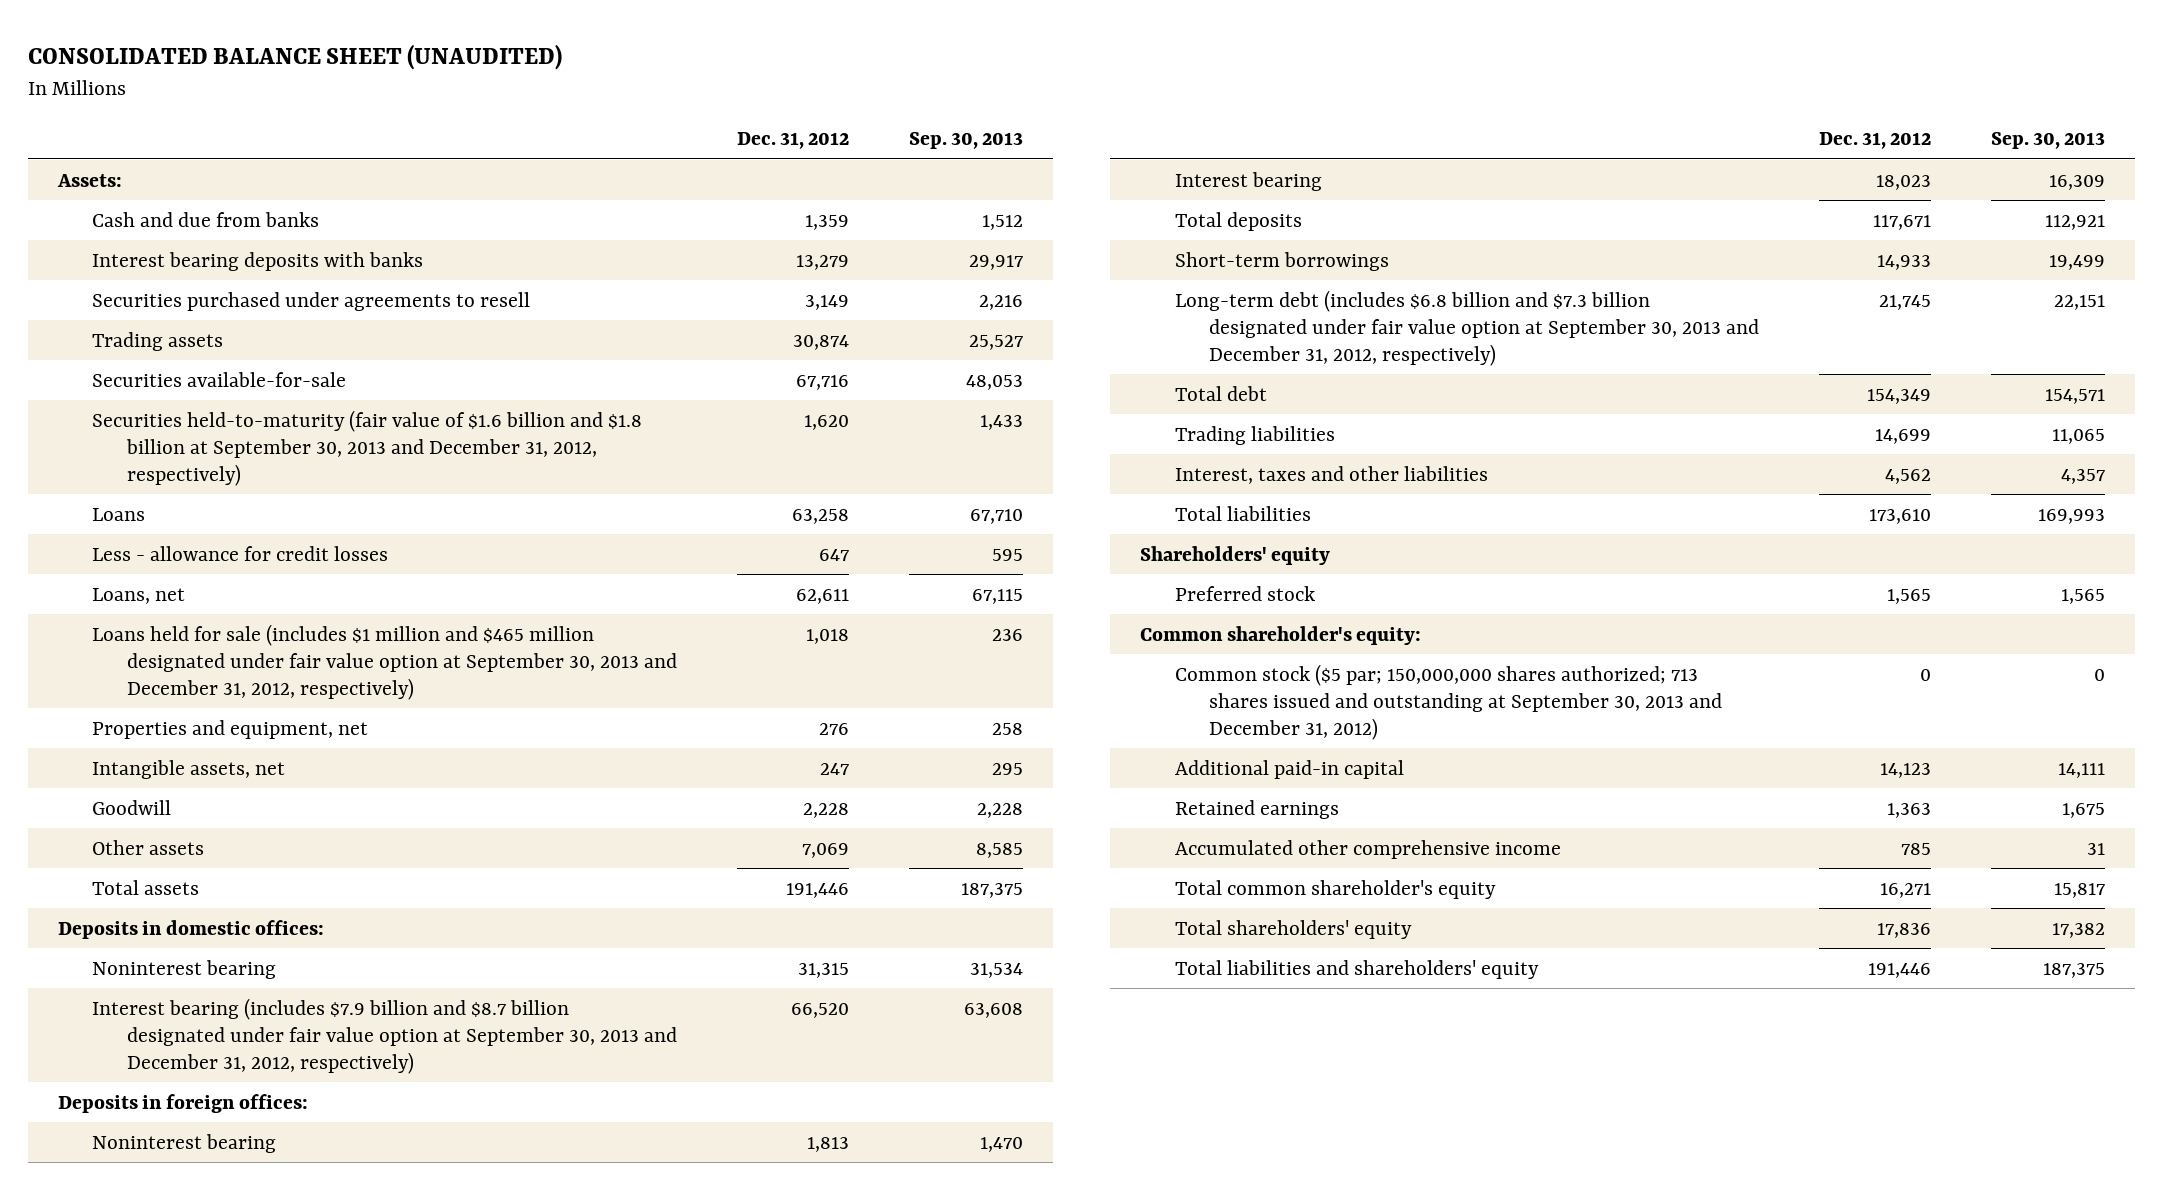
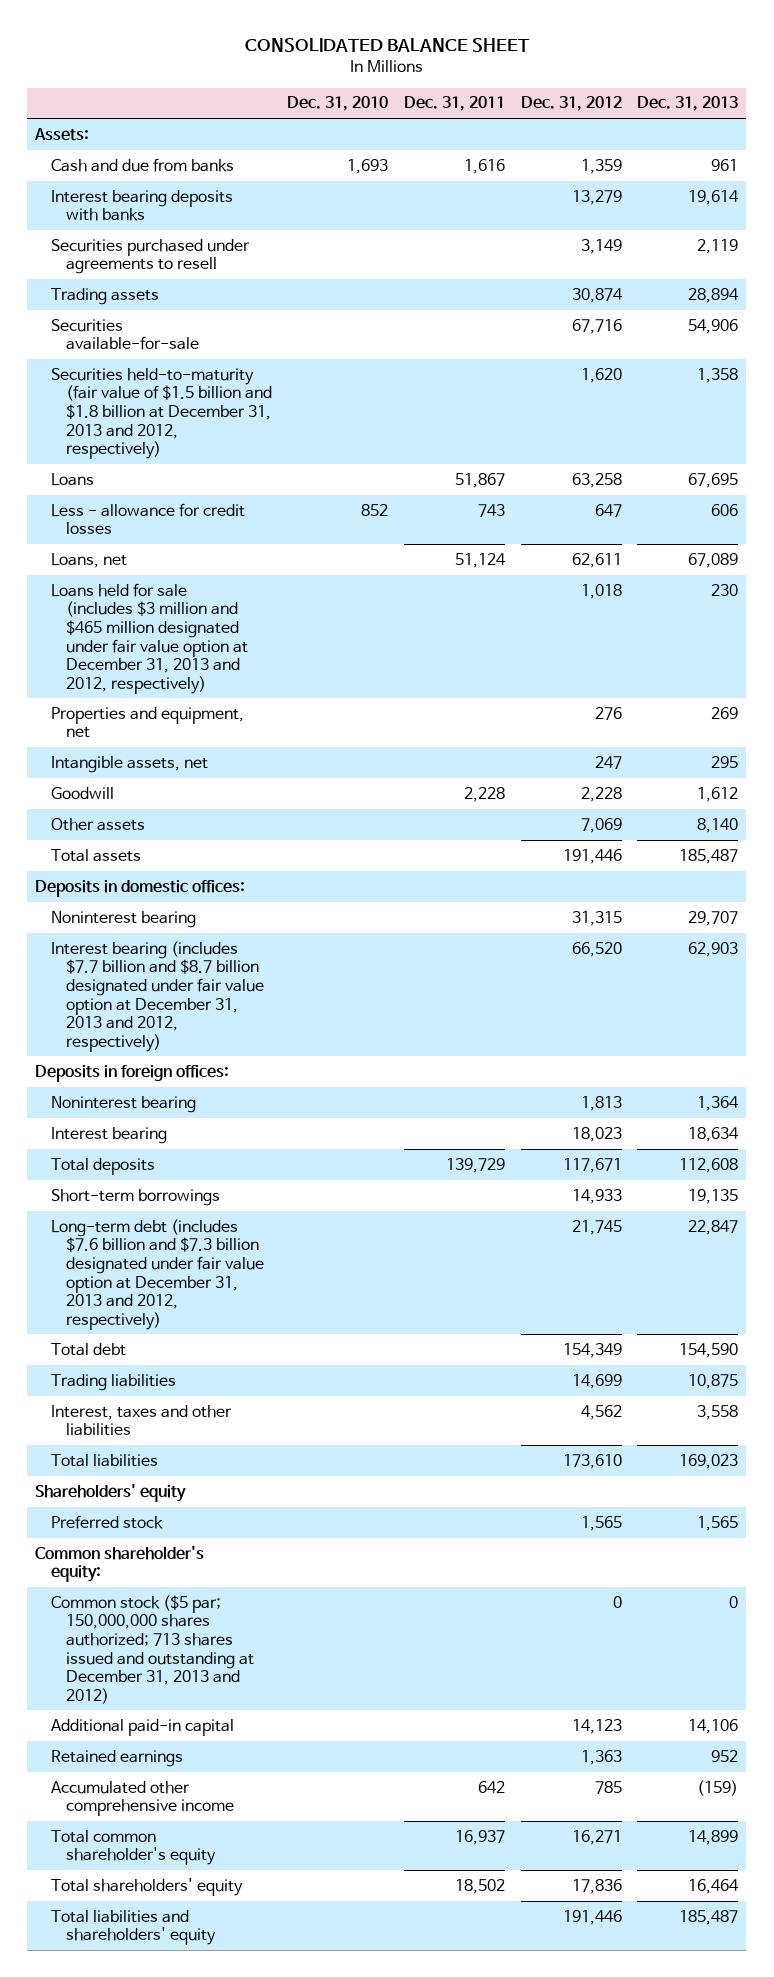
[27,43,562,70] CONSOLIDATED BALANCE SHEET (UNAUDITED) -> [244,38,530,53] CONSOLIDATED BALANCE SHEET
[908,131,1023,149] Sep. 30, 2013 -> none
none -> [287,96,389,112] Dec. 31, 2010
none -> [404,96,506,112] Dec. 31, 2011
none -> [637,96,739,112] Dec. 31, 2013
[92,409,643,486] Securities held-to-maturity (fair value of $1.6 billion and $1.8 billion at September 30, 2013 and December 31, 2012, respectively) -> [50,367,272,460] Securities held-to-maturity (fair value of $1.5 billion and $1.8 billion at December 31, 2013 and 2012, respectively)
[92,623,677,700] Loans held for sale (includes $1 million and $465 million designated under fair value option at September 30, 2013 and December 31, 2012, respectively) -> [50,582,248,694] Loans held for sale (includes $3 million and $465 million designated under fair value option at December 31, 2013 and 2012, respectively)
[92,997,677,1074] Interest bearing (includes $7.9 billion and $8.7 billion designated under fair value option at September 30, 2013 and December 31, 2012, respectively) -> [50,940,264,1052] Interest bearing (includes $7.7 billion and $8.7 billion designated under fair value option at December 31, 2013 and 2012, respectively)
[1174,289,1760,366] Long-term debt (includes $6.8 billion and $7.3 billion designated under fair value option at September 30, 2013 and December 31, 2012, respectively) -> [50,1218,264,1330] Long-term debt (includes $7.6 billion and $7.3 billion designated under fair value option at December 31, 2013 and 2012, respectively)
[1174,663,1723,740] Common stock ($5 par; 150,000,000 shares authorized; 713 shares issued and outstanding at September 30, 2013 and December 31, 2012) -> [50,1594,254,1704] Common stock ($5 par; 150,000,000 shares authorized; 713 shares issued and outstanding at December 31, 2013 and 2012)

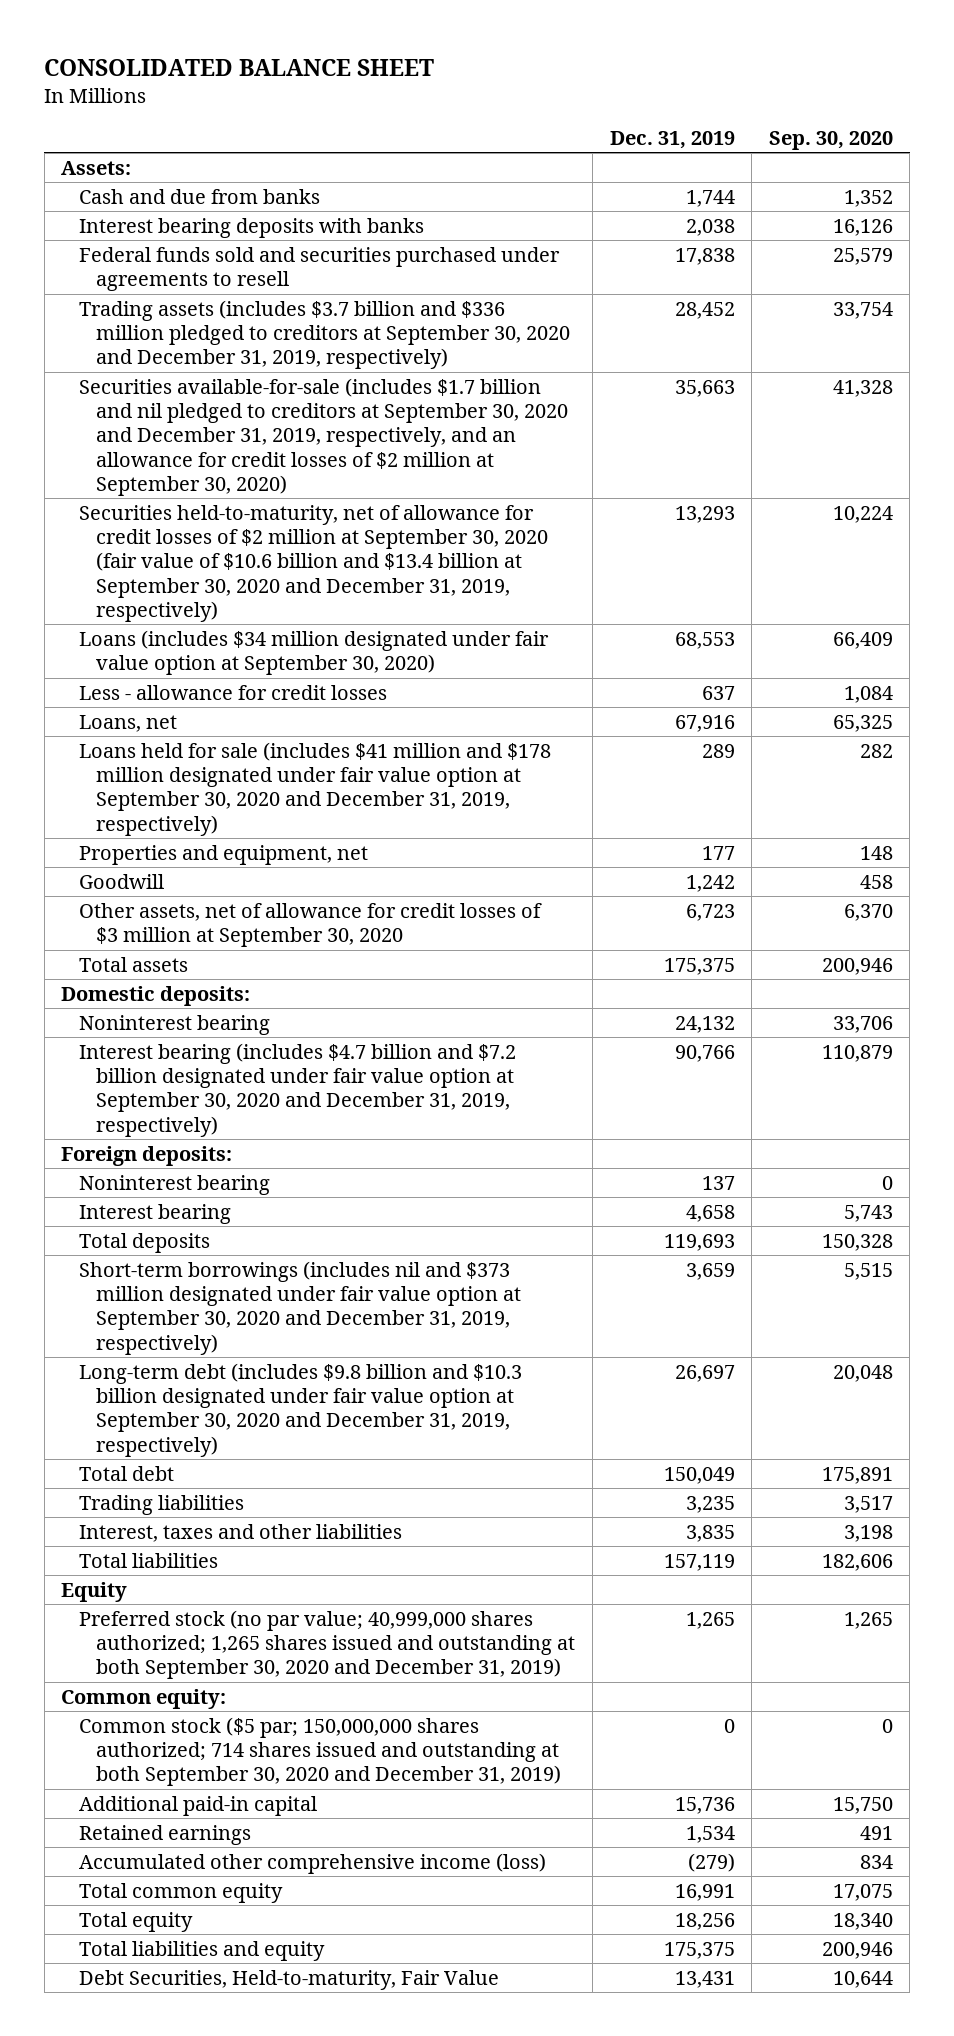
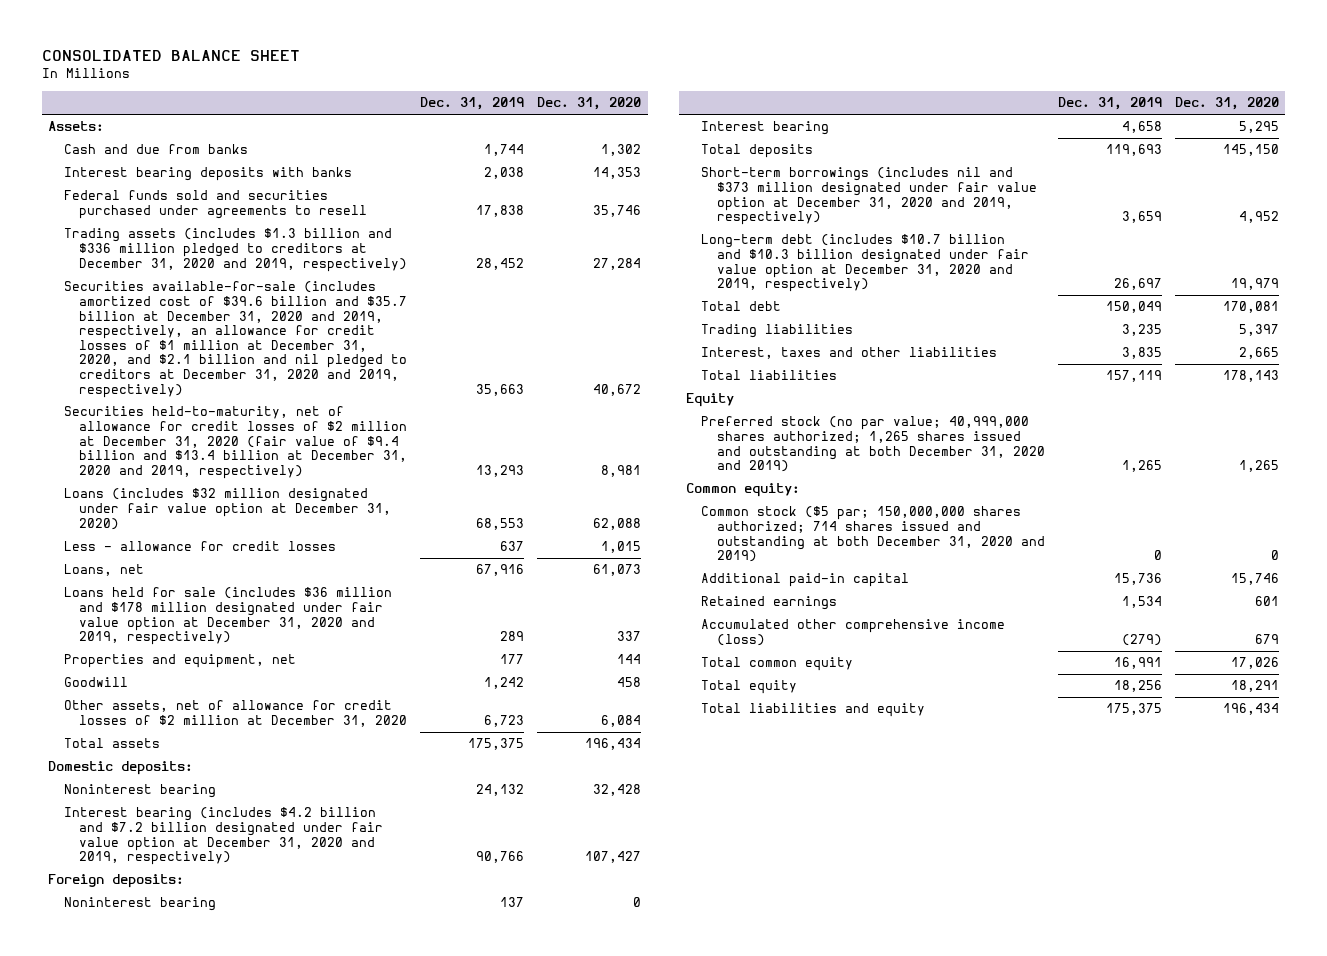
[768,130,893,150] Sep. 30, 2020 -> none
none -> [537,97,642,111] Dec. 31, 2020
[78,299,571,370] Trading assets (includes $3.7 billion and $336 million pledged to creditors at September 30, 2020 and December 31, 2019, respectively) -> [63,228,408,272] Trading assets (includes $1.3 billion and $336 million pledged to creditors at December 31, 2020 and 2019, respectively)
[78,377,569,496] Securities available-for-sale (includes $1.7 billion and nil pledged to creditors at September 30, 2020 and December 31, 2019, respectively, and an allowance for credit losses of $2 million at September 30, 2020) -> [63,281,408,398] Securities available-for-sale (includes amortized cost of $39.6 billion and $35.7 billion at December 31, 2020 and 2019, respectively, an allowance for credit losses of $1 million at December 31, 2020, and $2.1 billion and nil pledged to creditors at December 31, 2020 and 2019, respectively)
[78,504,549,622] Securities held-to-maturity, net of allowance for credit losses of $2 million at September 30, 2020 (fair value of $10.6 billion and $13.4 billion at September 30, 2020 and December 31, 2019, respectively) -> [63,406,408,479] Securities held-to-maturity, net of allowance for credit losses of $2 million at December 31, 2020 (fair value of $9.4 billion and $13.4 billion at December 31, 2020 and 2019, respectively)
[78,629,549,676] Loans (includes $34 million designated under fair value option at September 30, 2020) -> [63,488,392,530] Loans (includes $32 million designated under fair value option at December 31, 2020)
[78,741,551,836] Loans held for sale (includes $41 million and $178 million designated under fair value option at September 30, 2020 and December 31, 2019, respectively) -> [63,587,392,646] Loans held for sale (includes $36 million and $178 million designated under fair value option at December 31, 2020 and 2019, respectively)
[78,902,542,948] Other assets, net of allowance for credit losses of $3 million at September 30, 2020 -> [63,700,408,728] Other assets, net of allowance for credit losses of $2 million at December 31, 2020
[78,1042,516,1137] Interest bearing (includes $4.7 billion and $7.2 billion designated under fair value option at September 30, 2020 and December 31, 2019, respectively) -> [63,807,384,866] Interest bearing (includes $4.2 billion and $7.2 billion designated under fair value option at December 31, 2020 and 2019, respectively)
[78,1260,522,1355] Short-term borrowings (includes nil and $373 million designated under fair value option at September 30, 2020 and December 31, 2019, respectively) -> [701,167,1037,226] Short-term borrowings (includes nil and $373 million designated under fair value option at December 31, 2020 and 2019, respectively)
[78,1362,522,1457] Long-term debt (includes $9.8 billion and $10.3 billion designated under fair value option at September 30, 2020 and December 31, 2019, respectively) -> [701,234,1029,293] Long-term debt (includes $10.7 billion and $10.3 billion designated under fair value option at December 31, 2020 and 2019, respectively)
[78,1609,576,1680] Preferred stock (no par value; 40,999,000 shares authorized; 1,265 shares issued and outstanding at both September 30, 2020 and December 31, 2019) -> [701,416,1045,473] Preferred stock (no par value; 40,999,000 shares authorized; 1,265 shares issued and outstanding at both December 31, 2020 and 2019)
[78,1716,562,1787] Common stock ($5 par; 150,000,000 shares authorized; 714 shares issued and outstanding at both September 30, 2020 and December 31, 2019) -> [701,506,1045,563] Common stock ($5 par; 150,000,000 shares authorized; 714 shares issued and outstanding at both December 31, 2020 and 2019)
[78,1969,499,1990] Debt Securities, Held-to-maturity, Fair Value -> none

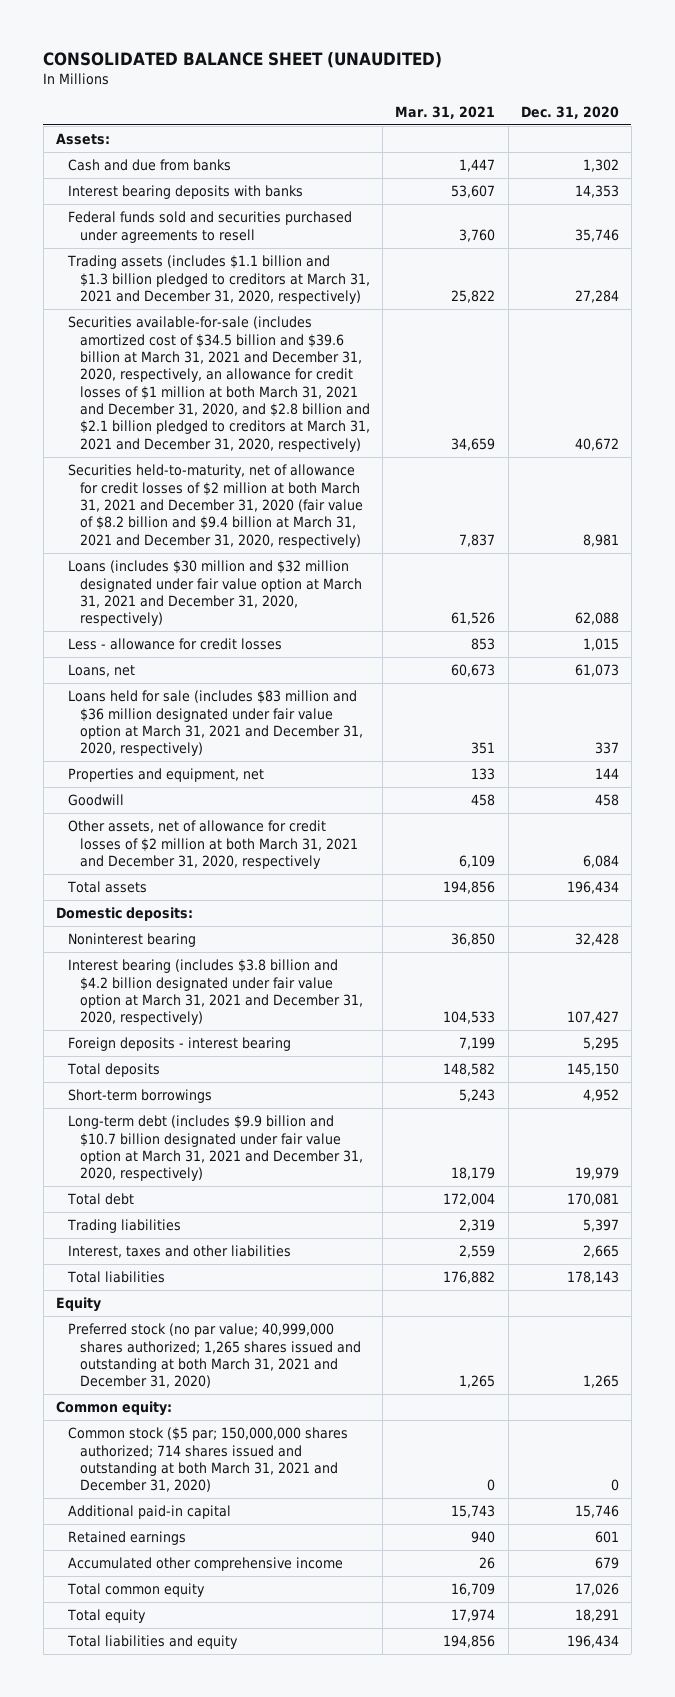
[41,50,300,62] CONSOLIDATED BALANCE SHEET -> [43,52,443,69] CONSOLIDATED BALANCE SHEET (UNAUDITED)
[420,97,525,111] Dec. 31, 2019 -> none
none -> [395,105,496,119] Mar. 31, 2021
[63,228,408,272] Trading assets (includes $1.3 billion and $336 million pledged to creditors at December 31, 2020 and 2019, respectively) -> [67,255,371,305] Trading assets (includes $1.1 billion and $1.3 billion pledged to creditors at March 31, 2021 and December 31, 2020, respectively)
[63,281,408,398] Securities available-for-sale (includes amortized cost of $39.6 billion and $35.7 billion at December 31, 2020 and 2019, respectively, an allowance for credit losses of $1 million at December 31, 2020, and $2.1 billion and nil pledged to creditors at December 31, 2020 and 2019, respectively) -> [68,316,371,452] Securities available-for-sale (includes amortized cost of $34.5 billion and $39.6 billion at March 31, 2021 and December 31, 2020, respectively, an allowance for credit losses of $1 million at both March 31, 2021 and December 31, 2020, and $2.8 billion and $2.1 billion pledged to creditors at March 31, 2021 and December 31, 2020, respectively)
[63,406,408,479] Securities held-to-maturity, net of allowance for credit losses of $2 million at December 31, 2020 (fair value of $9.4 billion and $13.4 billion at December 31, 2020 and 2019, respectively) -> [68,464,364,548] Securities held-to-maturity, net of allowance for credit losses of $2 million at both March 31, 2021 and December 31, 2020 (fair value of $8.2 billion and $9.4 billion at March 31, 2021 and December 31, 2020, respectively)
[63,488,392,530] Loans (includes $32 million designated under fair value option at December 31, 2020) -> [68,560,363,627] Loans (includes $30 million and $32 million designated under fair value option at March 31, 2021 and December 31, 2020, respectively)
[63,587,392,646] Loans held for sale (includes $36 million and $178 million designated under fair value option at December 31, 2020 and 2019, respectively) -> [68,690,364,757] Loans held for sale (includes $83 million and $36 million designated under fair value option at March 31, 2021 and December 31, 2020, respectively)
[63,700,408,728] Other assets, net of allowance for credit losses of $2 million at December 31, 2020 -> [68,820,359,870] Other assets, net of allowance for credit losses of $2 million at both March 31, 2021 and December 31, 2020, respectively
[48,874,185,889] Foreign deposits: -> none
[63,897,216,912] Noninterest bearing -> none
[63,807,384,866] Interest bearing (includes $4.2 billion and $7.2 billion designated under fair value option at December 31, 2020 and 2019, respectively) -> [68,959,364,1026] Interest bearing (includes $3.8 billion and $4.2 billion designated under fair value option at March 31, 2021 and December 31, 2020, respectively)
[701,121,830,136] Interest bearing -> [68,1037,292,1052] Foreign deposits - interest bearing
[701,167,1037,226] Short-term borrowings (includes nil and $373 million designated under fair value option at December 31, 2020 and 2019, respectively) -> [68,1089,213,1104] Short-term borrowings
[701,234,1029,293] Long-term debt (includes $10.7 billion and $10.3 billion designated under fair value option at December 31, 2020 and 2019, respectively) -> [68,1115,364,1182] Long-term debt (includes $9.9 billion and $10.7 billion designated under fair value option at March 31, 2021 and December 31, 2020, respectively)
[701,416,1045,473] Preferred stock (no par value; 40,999,000 shares authorized; 1,265 shares issued and outstanding at both December 31, 2020 and 2019) -> [68,1323,362,1389] Preferred stock (no par value; 40,999,000 shares authorized; 1,265 shares issued and outstanding at both March 31, 2021 and December 31, 2020)
[701,506,1045,563] Common stock ($5 par; 150,000,000 shares authorized; 714 shares issued and outstanding at both December 31, 2020 and 2019) -> [68,1427,349,1493] Common stock ($5 par; 150,000,000 shares authorized; 714 shares issued and outstanding at both March 31, 2021 and December 31, 2020)
[701,619,1006,647] Accumulated other comprehensive income (loss) -> [68,1557,344,1572] Accumulated other comprehensive income

